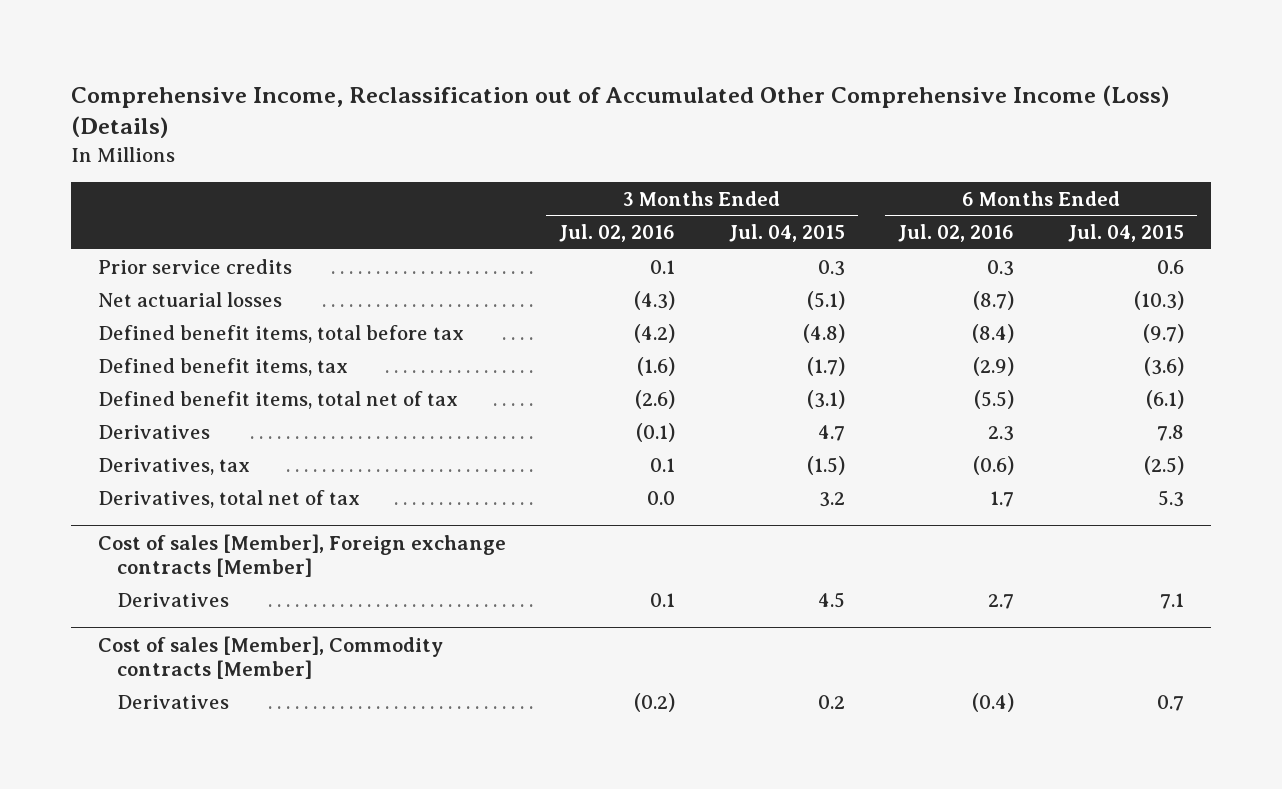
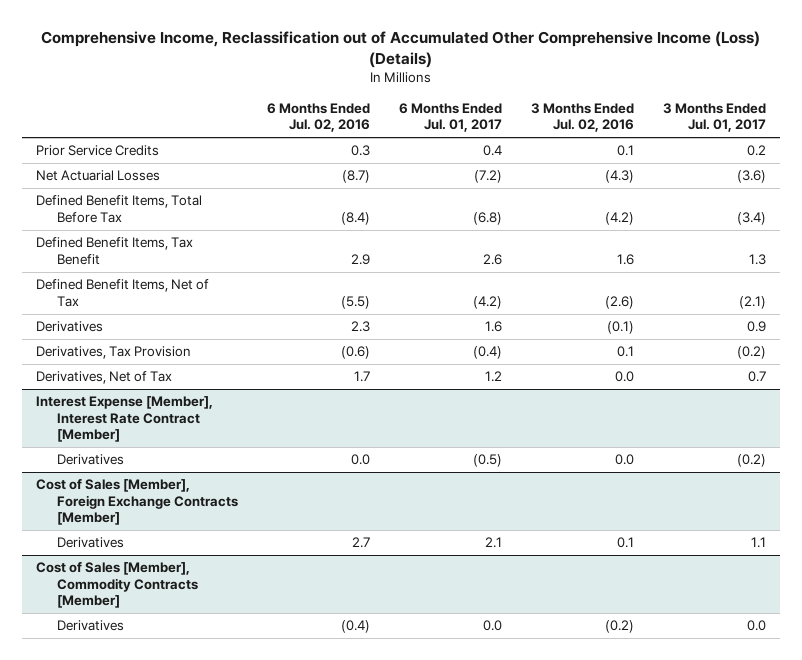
[728,224,845,243] Jul. 04, 2015 -> none
[1067,224,1184,243] Jul. 04, 2015 -> none
none -> [398,102,502,133] 6 Months Ended Jul. 01, 2017
none -> [662,102,766,133] 3 Months Ended Jul. 01, 2017
[97,258,292,274] Prior service credits -> [36,145,160,157] Prior Service Credits
[97,291,282,307] Net actuarial losses -> [36,170,161,182] Net Actuarial Losses
[97,324,464,343] Defined benefit items, total before tax -> [36,195,203,223] Defined Benefit Items, Total Before Tax
[97,357,348,376] Defined benefit items, tax -> [36,237,194,265] Defined Benefit Items, Tax Benefit
[637,356,676,376] (1.6) -> [616,253,634,265] 1.6
[973,356,1015,376] (2.9) -> [350,253,370,265] 2.9
[97,390,458,409] Defined benefit items, total net of tax -> [36,279,210,307] Defined Benefit Items, Net of Tax
[97,457,250,475] Derivatives, tax -> [36,346,192,360] Derivatives, Tax Provision
[97,489,360,508] Derivatives, total net of tax -> [36,371,173,385] Derivatives, Net of Tax
none -> [36,396,214,443] Interest Expense [Member], Interest Rate Contract [Member]
none -> [56,454,124,466] Derivatives
[97,533,506,577] Cost of sales [Member], Foreign exchange contracts [Member] -> [36,479,238,526] Cost of Sales [Member], Foreign Exchange Contracts [Member]
[97,635,443,679] Cost of sales [Member], Commodity contracts [Member] -> [36,562,198,609] Cost of Sales [Member], Commodity Contracts [Member]

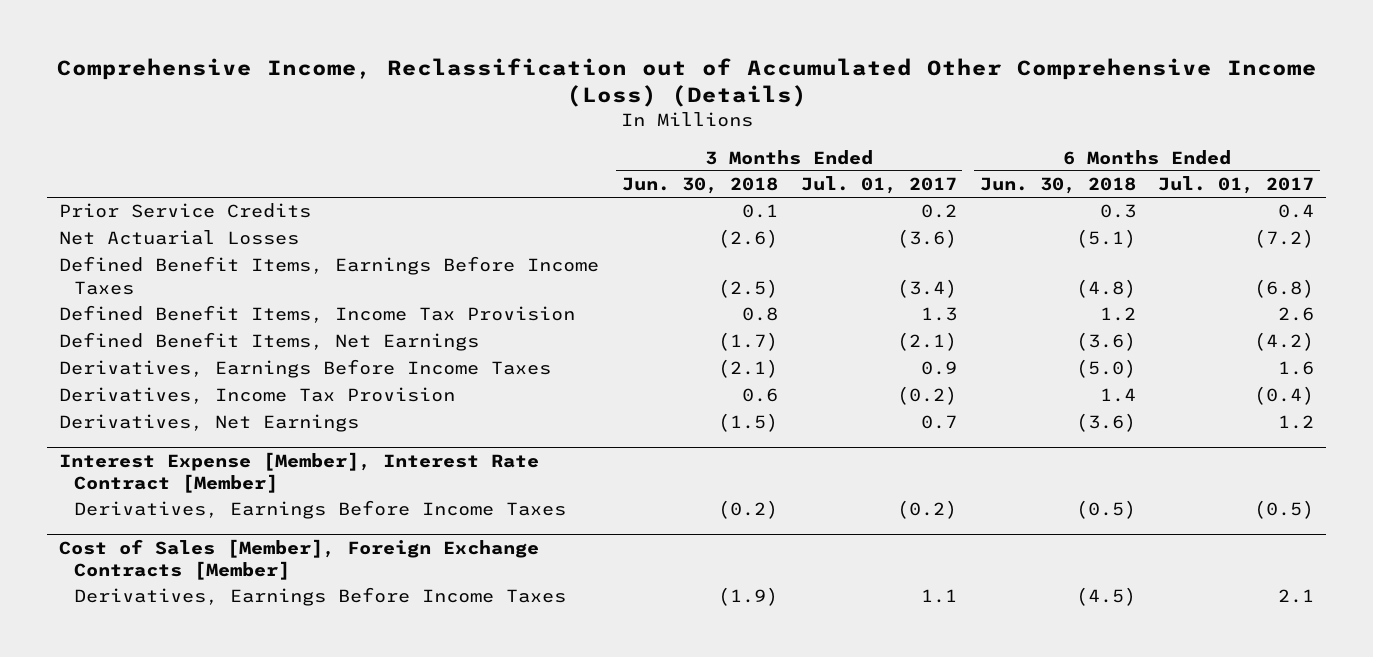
[266,102,370,133] 6 Months Ended Jul. 02, 2016 -> none
[530,102,634,133] 3 Months Ended Jul. 02, 2016 -> none
none -> [621,177,778,195] Jun. 30, 2018
none -> [979,177,1136,195] Jun. 30, 2018
[36,195,203,223] Defined Benefit Items, Total Before Tax -> [58,256,599,295] Defined Benefit Items, Earnings Before Income Taxes
[36,237,194,265] Defined Benefit Items, Tax Benefit -> [58,305,575,324] Defined Benefit Items, Income Tax Provision
[36,279,210,307] Defined Benefit Items, Net of Tax -> [58,332,479,352] Defined Benefit Items, Net Earnings
[36,321,104,333] Derivatives -> [58,359,551,379] Derivatives, Earnings Before Income Taxes
[36,346,192,360] Derivatives, Tax Provision -> [58,387,455,405] Derivatives, Income Tax Provision
[36,371,173,385] Derivatives, Net of Tax -> [58,414,359,433] Derivatives, Net Earnings
[56,454,124,466] Derivatives -> [74,500,567,520] Derivatives, Earnings Before Income Taxes
[36,562,198,609] Cost of Sales [Member], Commodity Contracts [Member] -> none
[56,620,124,632] Derivatives -> none
[56,537,124,549] Derivatives -> [74,587,567,607] Derivatives, Earnings Before Income Taxes

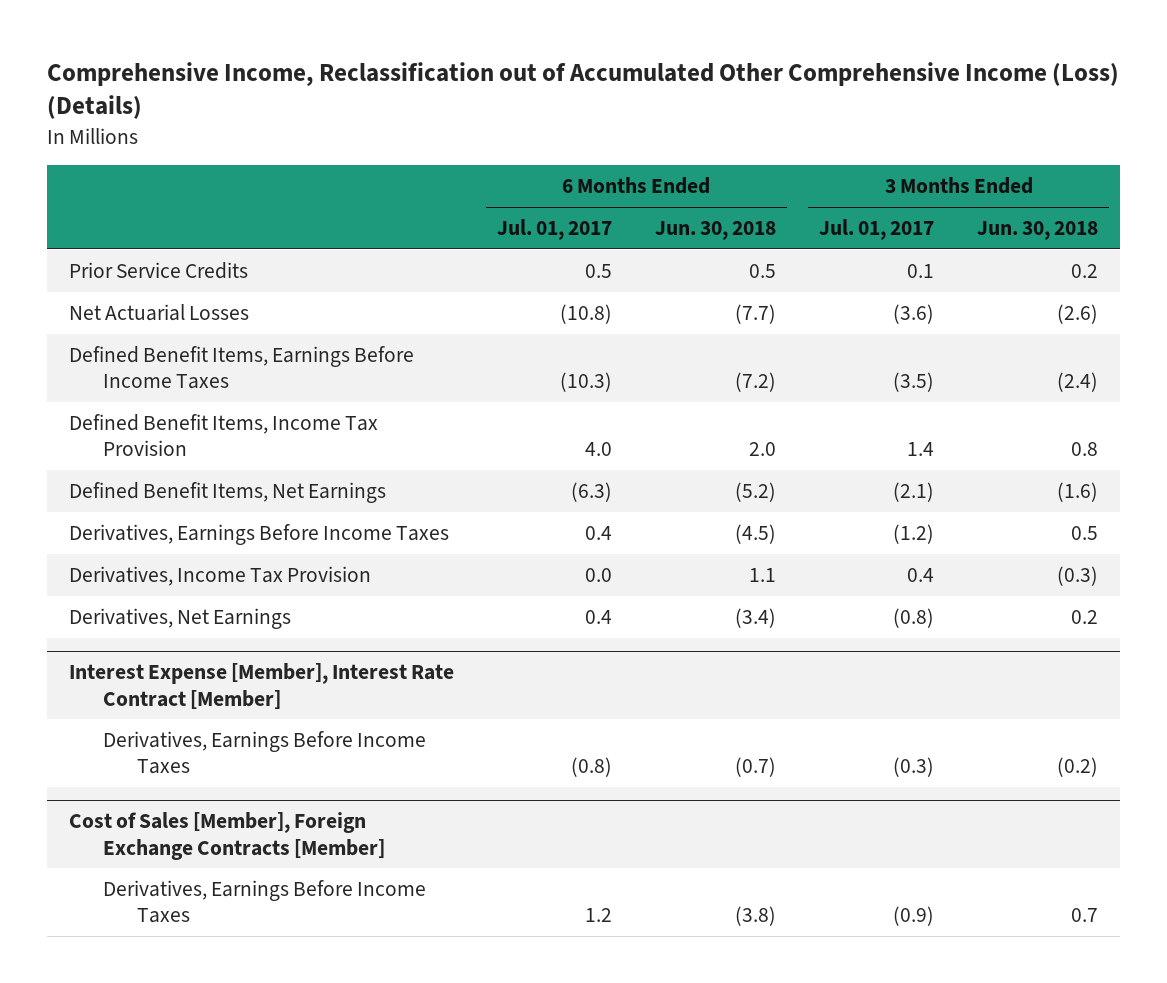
[741,204,778,219] 0.1 -> [1071,263,1099,278] 0.2
[920,204,957,219] 0.2 -> [906,263,934,278] 0.1
[1099,204,1136,219] 0.3 -> [748,263,776,278] 0.5
[1278,204,1315,219] 0.4 -> [584,263,612,278] 0.5
[1075,229,1136,249] (5.1) -> [734,303,776,324] (7.7)
[1254,229,1315,249] (7.2) -> [559,303,612,324] (10.8)
[717,278,778,298] (2.5) -> [1057,372,1099,393] (2.4)
[896,278,957,298] (3.4) -> [892,372,934,393] (3.5)
[1075,278,1136,298] (4.8) -> [734,372,776,393] (7.2)
[1254,278,1315,298] (6.8) -> [559,372,612,393] (10.3)
[920,307,957,322] 1.3 -> [906,442,934,457] 1.4
[1099,307,1136,322] 1.2 -> [748,442,776,457] 2.0
[1278,307,1315,322] 2.6 -> [584,442,612,457] 4.0
[717,332,778,352] (1.7) -> [1057,481,1099,502] (1.6)
[1075,332,1136,352] (3.6) -> [734,481,776,502] (5.2)
[1254,332,1315,352] (4.2) -> [570,481,612,502] (6.3)
[717,359,778,379] (2.1) -> [1071,525,1099,540] 0.5
[920,361,957,376] 0.9 -> [892,523,934,544] (1.2)
[1075,359,1136,379] (5.0) -> [734,523,776,544] (4.5)
[1278,361,1315,376] 1.6 -> [584,525,612,540] 0.4
[741,388,778,403] 0.6 -> [1057,565,1099,586] (0.3)
[896,386,957,406] (0.2) -> [906,567,934,582] 0.4
[1099,388,1136,403] 1.4 -> [748,567,776,582] 1.1
[1254,386,1315,406] (0.4) -> [584,567,612,582] 0.0
[717,413,778,433] (1.5) -> [1071,609,1099,624] 0.2
[920,415,957,430] 0.7 -> [892,607,934,628] (0.8)
[1075,413,1136,433] (3.6) -> [734,607,776,628] (3.4)
[1278,415,1315,430] 1.2 -> [584,609,612,624] 0.4
[896,500,957,520] (0.2) -> [892,757,934,778] (0.3)
[1075,500,1136,520] (0.5) -> [734,757,776,778] (0.7)
[1254,500,1315,520] (0.5) -> [570,757,612,778] (0.8)
[717,587,778,607] (1.9) -> [1071,908,1099,923] 0.7
[920,589,957,604] 1.1 -> [892,906,934,927] (0.9)
[1075,587,1136,607] (4.5) -> [734,906,776,927] (3.8)
[1278,589,1315,604] 2.1 -> [584,908,612,923] 1.2

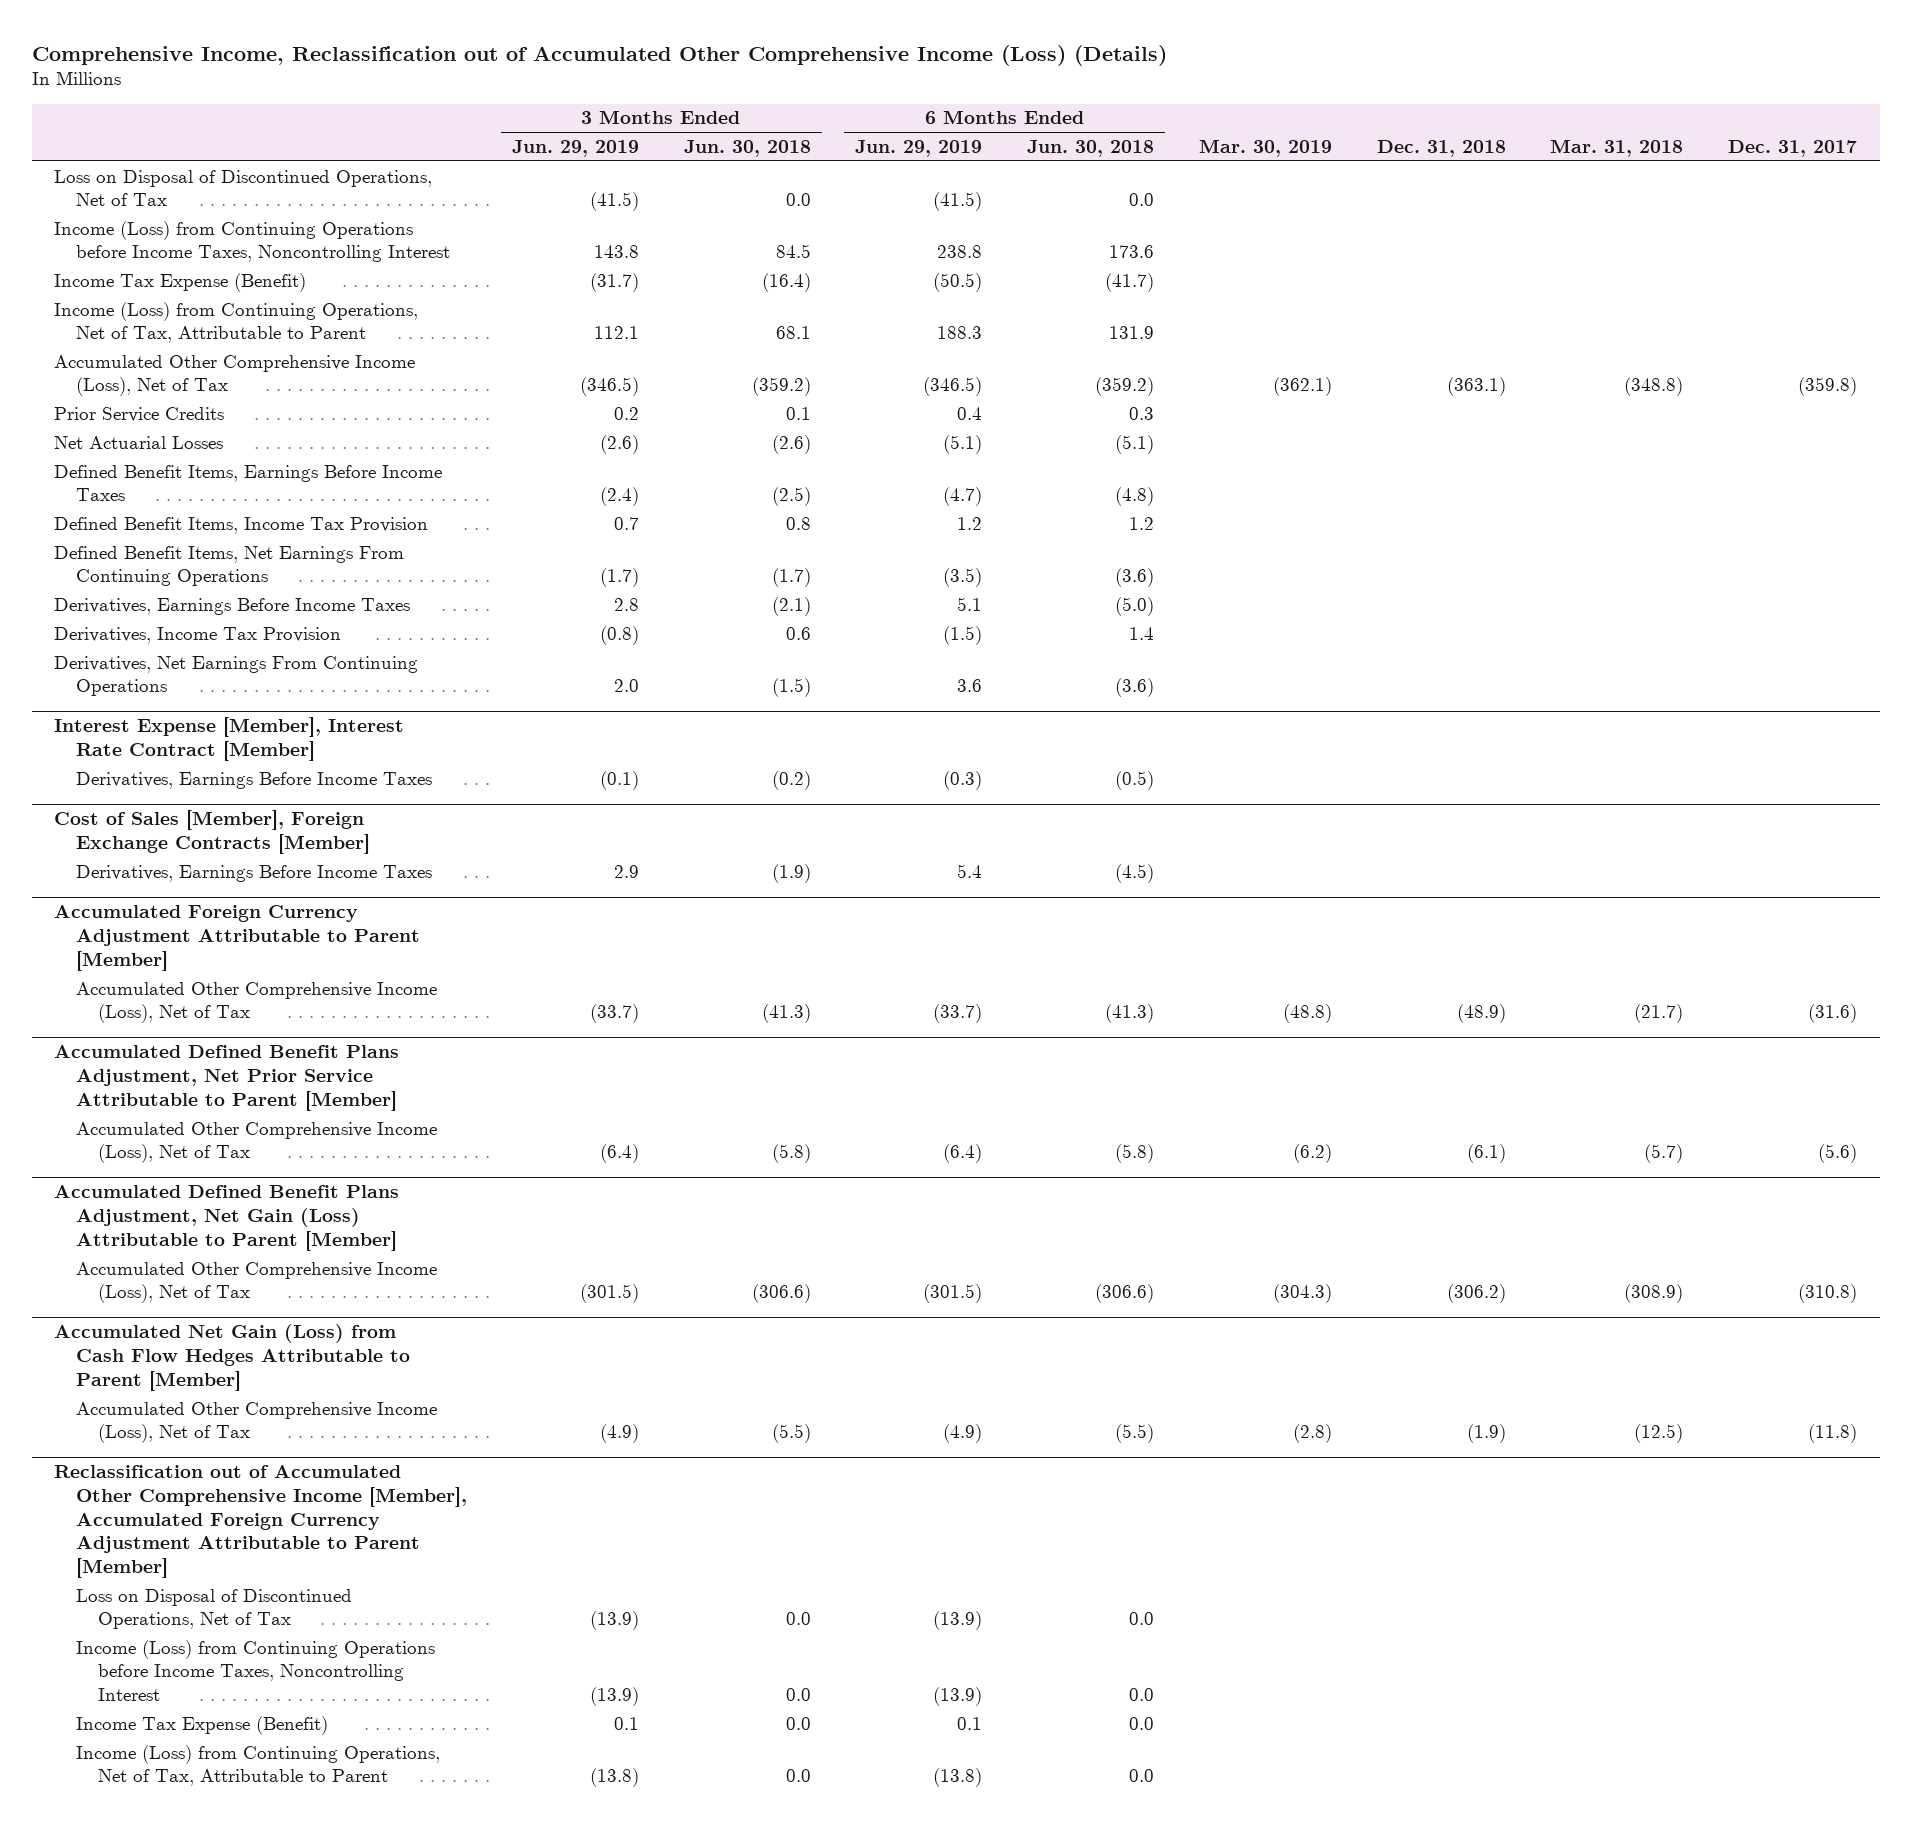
[496,219,612,241] Jul. 01, 2017 -> none
[818,219,934,241] Jul. 01, 2017 -> none
none -> [511,139,639,157] Jun. 29, 2019
none -> [855,139,983,157] Jun. 29, 2019
none -> [1198,138,1332,157] Mar. 30, 2019
none -> [1376,139,1506,157] Dec. 31, 2018
none -> [1550,138,1684,157] Mar. 31, 2018
none -> [1728,139,1858,157] Dec. 31, 2017
none -> [54,169,433,207] Loss on Disposal of Discontinued Operations, Net of Tax
none -> [54,220,451,263] Income (Loss) from Continuing Operations before Income Taxes, Noncontrolling Interest
none -> [54,272,307,292] Income Tax Expense (Benefit)
none -> [54,301,419,344] Income (Loss) from Continuing Operations, Net of Tax, Attributable to Parent
none -> [54,354,416,397] Accumulated Other Comprehensive Income (Loss), Net of Tax
[748,263,776,278] 0.5 -> [1129,406,1155,420] 0.3
[1071,263,1099,278] 0.2 -> [785,406,811,420] 0.1
[734,303,776,324] (7.7) -> [1115,434,1155,454] (5.1)
[734,372,776,393] (7.2) -> [1115,487,1155,507] (4.8)
[1057,372,1099,393] (2.4) -> [771,487,811,507] (2.5)
[748,442,776,457] 2.0 -> [1129,516,1155,530] 1.2
[68,481,386,503] Defined Benefit Items, Net Earnings -> [54,545,405,587] Defined Benefit Items, Net Earnings From Continuing Operations
[734,481,776,502] (5.2) -> [1115,568,1155,588] (3.6)
[1057,481,1099,502] (1.6) -> [771,568,811,588] (1.7)
[734,523,776,544] (4.5) -> [1115,596,1155,616] (5.0)
[1071,525,1099,540] 0.5 -> [771,596,811,616] (2.1)
[748,567,776,582] 1.1 -> [1129,626,1155,640] 1.4
[1057,565,1099,586] (0.3) -> [785,626,811,640] 0.6
[68,607,291,629] Derivatives, Net Earnings -> [54,655,419,697] Derivatives, Net Earnings From Continuing Operations
[734,607,776,628] (3.4) -> [1115,678,1155,698] (3.6)
[1071,609,1099,624] 0.2 -> [771,678,811,698] (1.5)
[734,757,776,778] (0.7) -> [1115,770,1155,790] (0.5)
[734,906,776,927] (3.8) -> [1115,863,1155,883] (4.5)
[1071,908,1099,923] 0.7 -> [771,863,811,883] (1.9)
none -> [54,905,421,971] Accumulated Foreign Currency Adjustment Attributable to Parent [Member]
none -> [76,981,438,1024] Accumulated Other Comprehensive Income (Loss), Net of Tax
none -> [54,1045,400,1111] Accumulated Defined Benefit Plans Adjustment, Net Prior Service Attributable to Parent [Member]
none -> [76,1121,438,1164] Accumulated Other Comprehensive Income (Loss), Net of Tax
none -> [54,1185,400,1251] Accumulated Defined Benefit Plans Adjustment, Net Gain (Loss) Attributable to Parent [Member]
none -> [76,1261,438,1304] Accumulated Other Comprehensive Income (Loss), Net of Tax
none -> [54,1324,411,1391] Accumulated Net Gain (Loss) from Cash Flow Hedges Attributable to Parent [Member]
none -> [76,1401,438,1444] Accumulated Other Comprehensive Income (Loss), Net of Tax
none -> [54,1465,468,1578] Reclassification out of Accumulated Other Comprehensive Income [Member], Accumulated Foreign Currency Adjustment Attributable to Parent [Member]
none -> [76,1588,353,1630] Loss on Disposal of Discontinued Operations, Net of Tax
none -> [76,1639,436,1701] Income (Loss) from Continuing Operations before Income Taxes, Noncontrolling Interest
none -> [76,1715,329,1735] Income Tax Expense (Benefit)
none -> [76,1744,441,1787] Income (Loss) from Continuing Operations, Net of Tax, Attributable to Parent

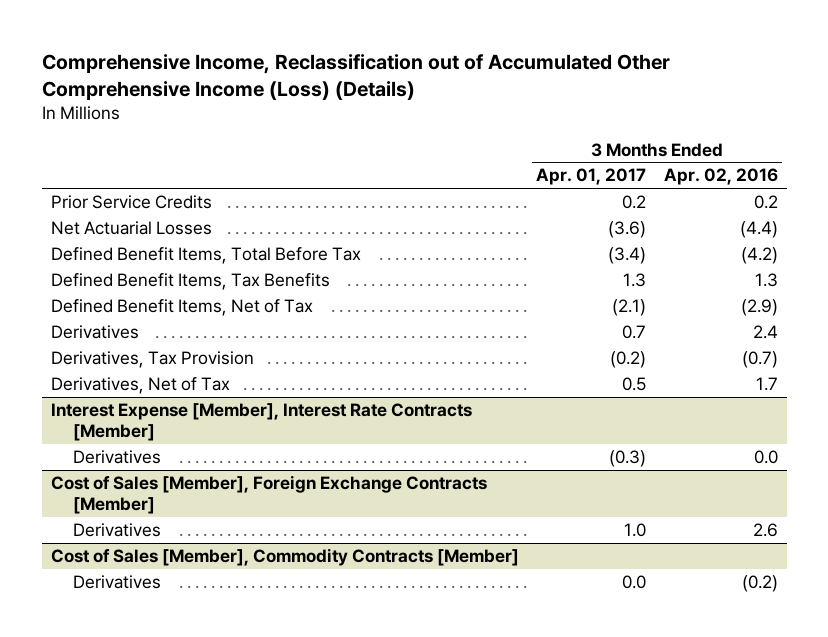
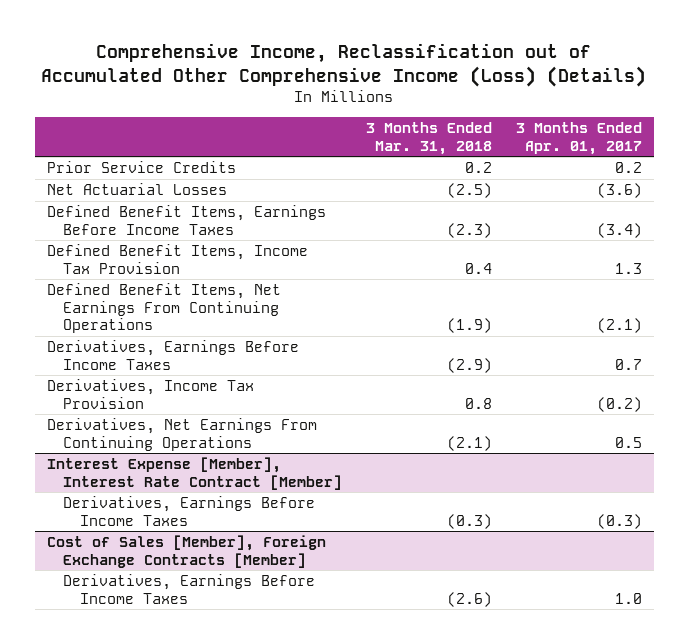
[663,168,778,186] Apr. 02, 2016 -> none
none -> [366,122,493,155] 3 Months Ended Mar. 31, 2018
[50,247,361,265] Defined Benefit Items, Total Before Tax -> [46,205,326,235] Defined Benefit Items, Earnings Before Income Taxes
[50,273,330,291] Defined Benefit Items, Tax Benefits -> [46,244,308,274] Defined Benefit Items, Income Tax Provision
[50,299,313,317] Defined Benefit Items, Net of Tax -> [46,283,281,334] Defined Benefit Items, Net Earnings From Continuing Operations
[50,325,139,340] Derivatives -> [46,340,299,370] Derivatives, Earnings Before Income Taxes
[50,351,254,369] Derivatives, Tax Provision -> [46,379,254,409] Derivatives, Income Tax Provision
[50,377,230,395] Derivatives, Net of Tax -> [46,418,317,451] Derivatives, Net Earnings From Continuing Operations
[50,403,472,442] Interest Expense [Member], Interest Rate Contracts [Member] -> [46,457,343,490] Interest Expense [Member], Interest Rate Contract [Member]
[73,450,162,465] Derivatives -> [63,496,316,526] Derivatives, Earnings Before Income Taxes
[50,548,519,567] Cost of Sales [Member], Commodity Contracts [Member] -> none
[73,575,162,590] Derivatives -> none
[73,523,162,538] Derivatives -> [63,574,316,604] Derivatives, Earnings Before Income Taxes

